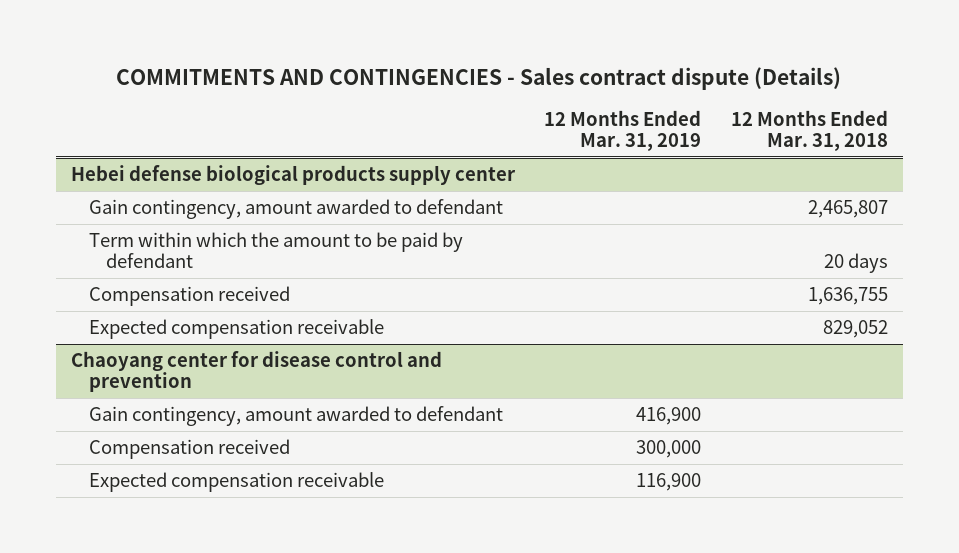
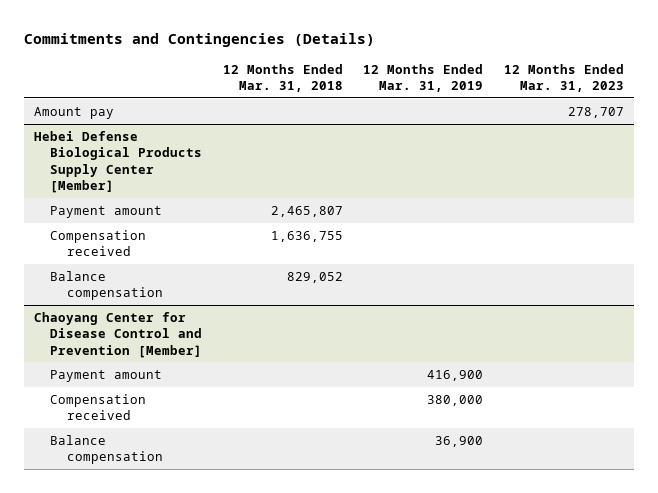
[116,66,842,90] COMMITMENTS AND CONTINGENCIES - Sales contract dispute (Details) -> [24,32,376,47] Commitments and Contingencies (Details)
none -> [503,63,624,92] 12 Months Ended Mar. 31, 2023
[88,232,463,269] Term within which the amount to be paid by defendant -> none
none -> [34,106,115,119] Amount pay
[70,165,516,186] Hebei defense biological products supply center -> [34,130,203,193] Hebei Defense Biological Products Supply Center [Member]
[88,199,503,220] Gain contingency, amount awarded to defendant -> [50,205,163,218] Payment amount
[88,319,384,340] Expected compensation receivable -> [50,270,163,301] Balance compensation
[70,351,442,393] Chaoyang center for disease control and prevention -> [34,311,203,358] Chaoyang Center for Disease Control and Prevention [Member]
[88,406,503,427] Gain contingency, amount awarded to defendant -> [50,369,163,382] Payment amount
[636,440,702,459] 300,000 -> [427,394,484,406] 380,000
[88,472,384,493] Expected compensation receivable -> [50,434,163,465] Balance compensation
[636,473,702,492] 116,900 -> [435,435,484,447] 36,900

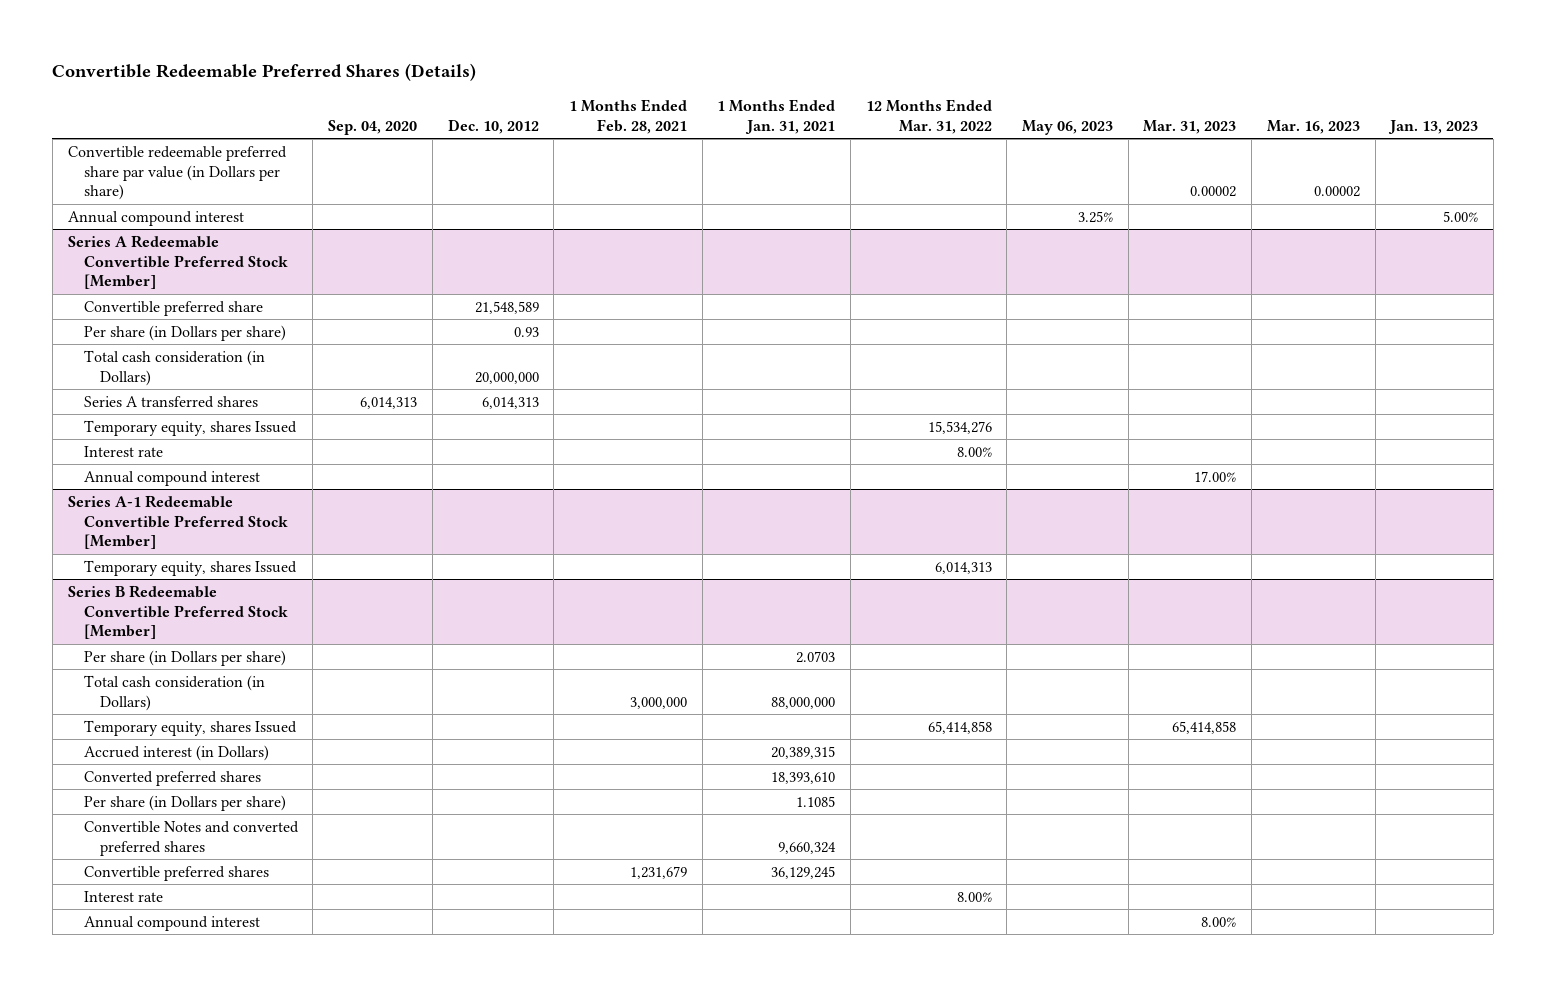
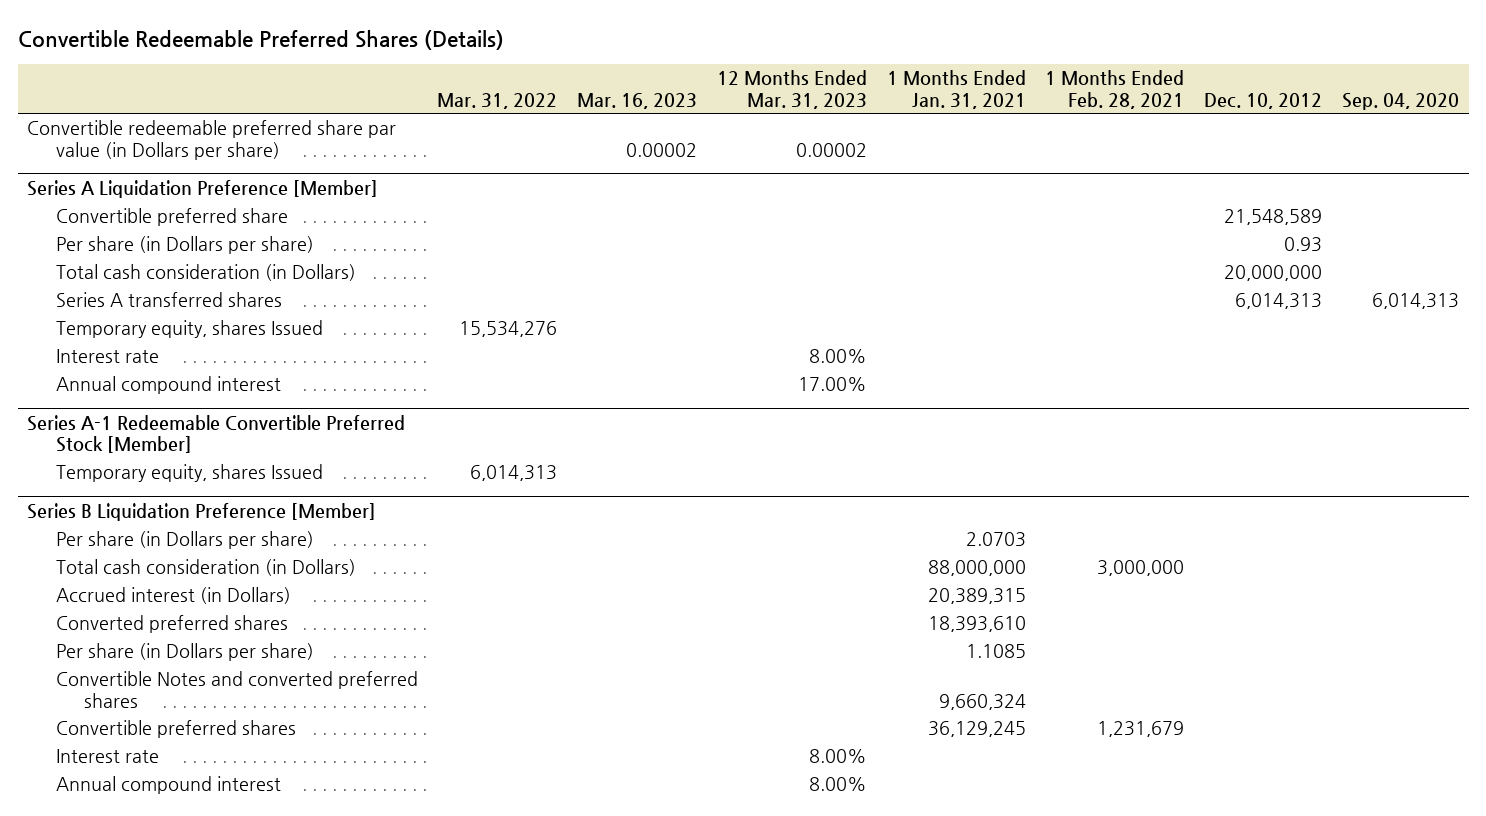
[865,99,992,134] 12 Months Ended Mar. 31, 2022 -> none
[1022,119,1114,135] May 06, 2023 -> none
[1143,119,1237,134] Mar. 31, 2023 -> none
[1388,119,1479,134] Jan. 13, 2023 -> none
none -> [437,92,558,109] Mar. 31, 2022
none -> [716,70,867,109] 12 Months Ended Mar. 31, 2023
[67,210,244,226] Annual compound interest -> none
[67,234,288,290] Series A Redeemable Convertible Preferred Stock [Member] -> [27,179,379,198] Series A Liquidation Preference [Member]
[67,584,288,640] Series B Redeemable Convertible Preferred Stock [Member] -> [27,502,377,521] Series B Liquidation Preference [Member]
[83,719,297,736] Temporary equity, shares Issued -> none

